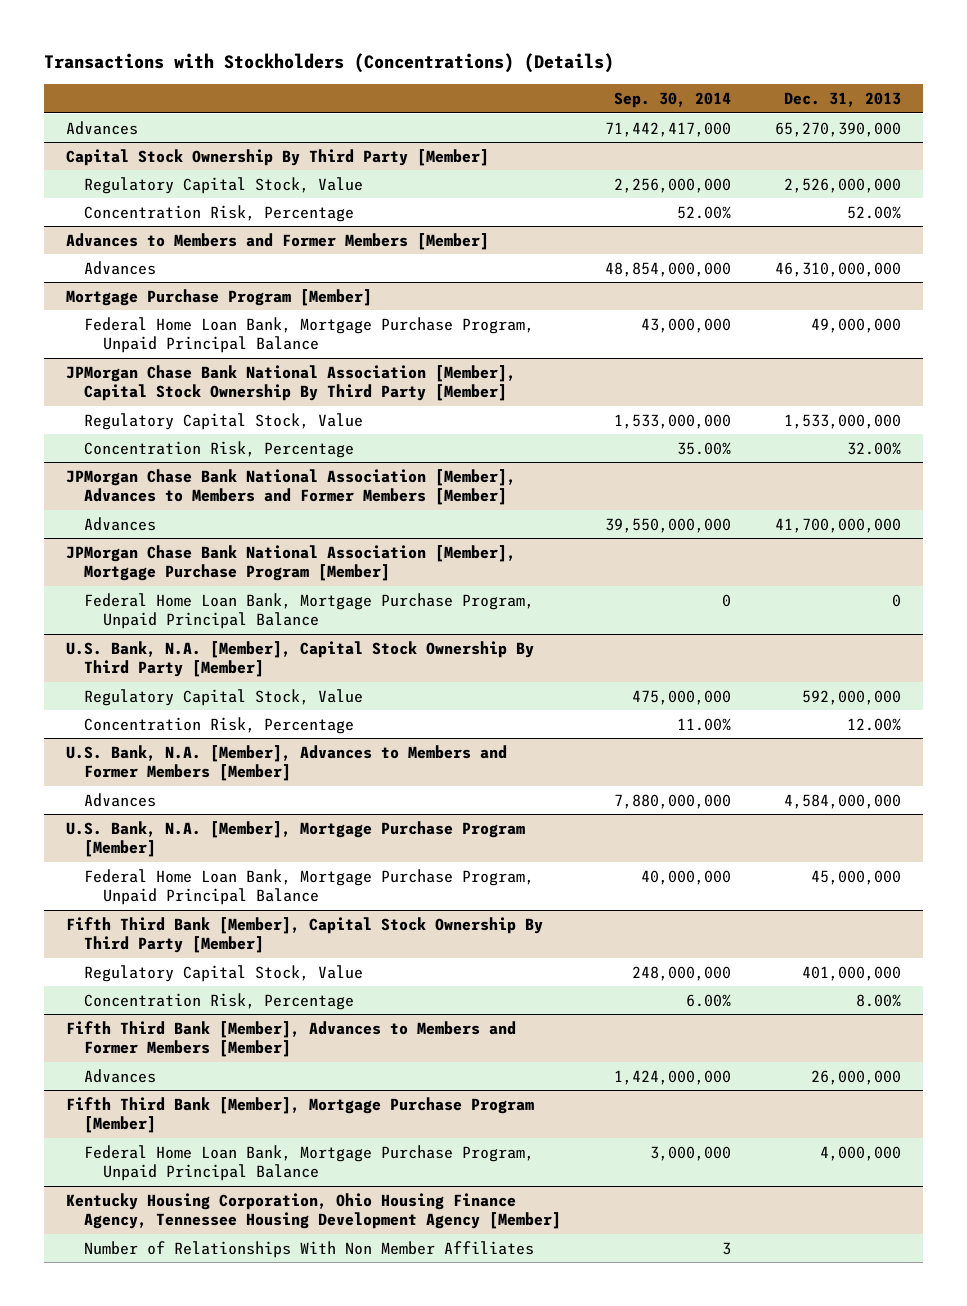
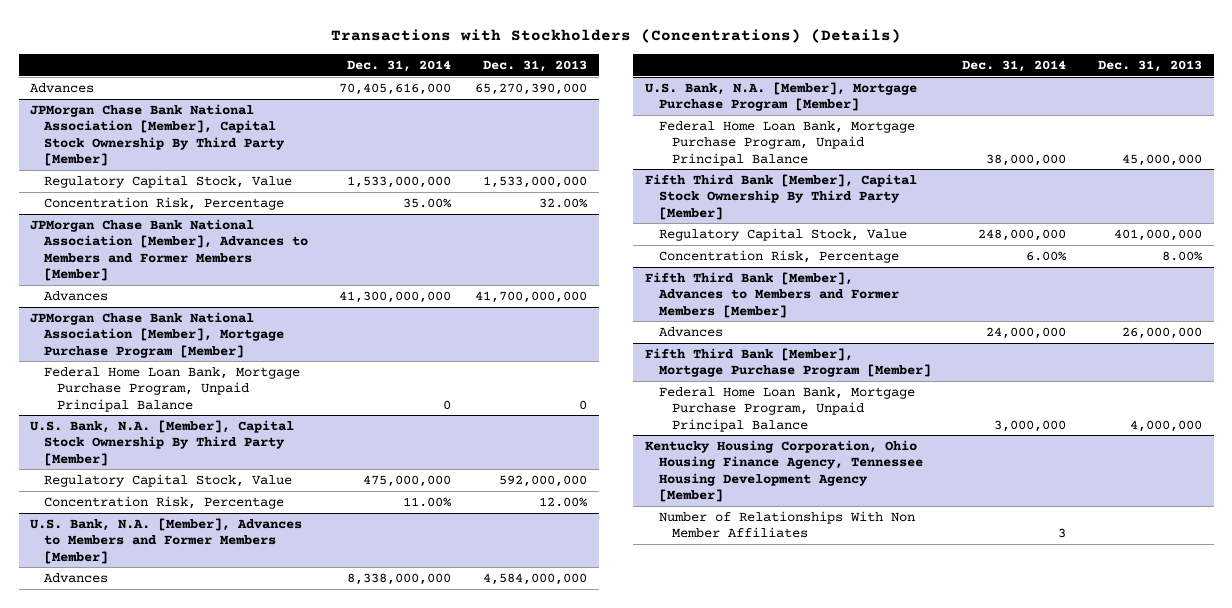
[613,91,731,108] Sep. 30, 2014 -> none
none -> [347,59,452,72] Dec. 31, 2014
[65,148,489,166] Capital Stock Ownership By Third Party [Member] -> none
[84,176,364,194] Regulatory Capital Stock, Value -> none
[84,204,355,222] Concentration Risk, Percentage -> none
[65,232,489,250] Advances to Members and Former Members [Member] -> none
[84,260,157,275] Advances -> none
[65,288,372,306] Mortgage Purchase Program [Member] -> none
[84,316,535,354] Federal Home Loan Bank, Mortgage Purchase Program, Unpaid Principal Balance -> none

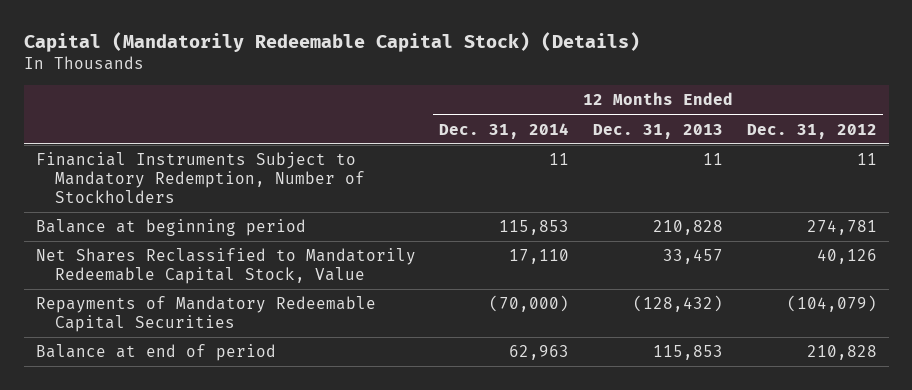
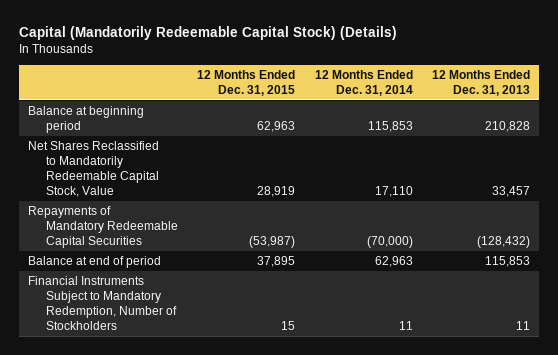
[746,123,877,139] Dec. 31, 2012 -> none
none -> [197,70,296,97] 12 Months Ended Dec. 31, 2015
[35,152,365,204] Financial Instruments Subject to Mandatory Redemption, Number of Stockholders -> [28,275,178,330] Financial Instruments Subject to Mandatory Redemption, Number of Stockholders

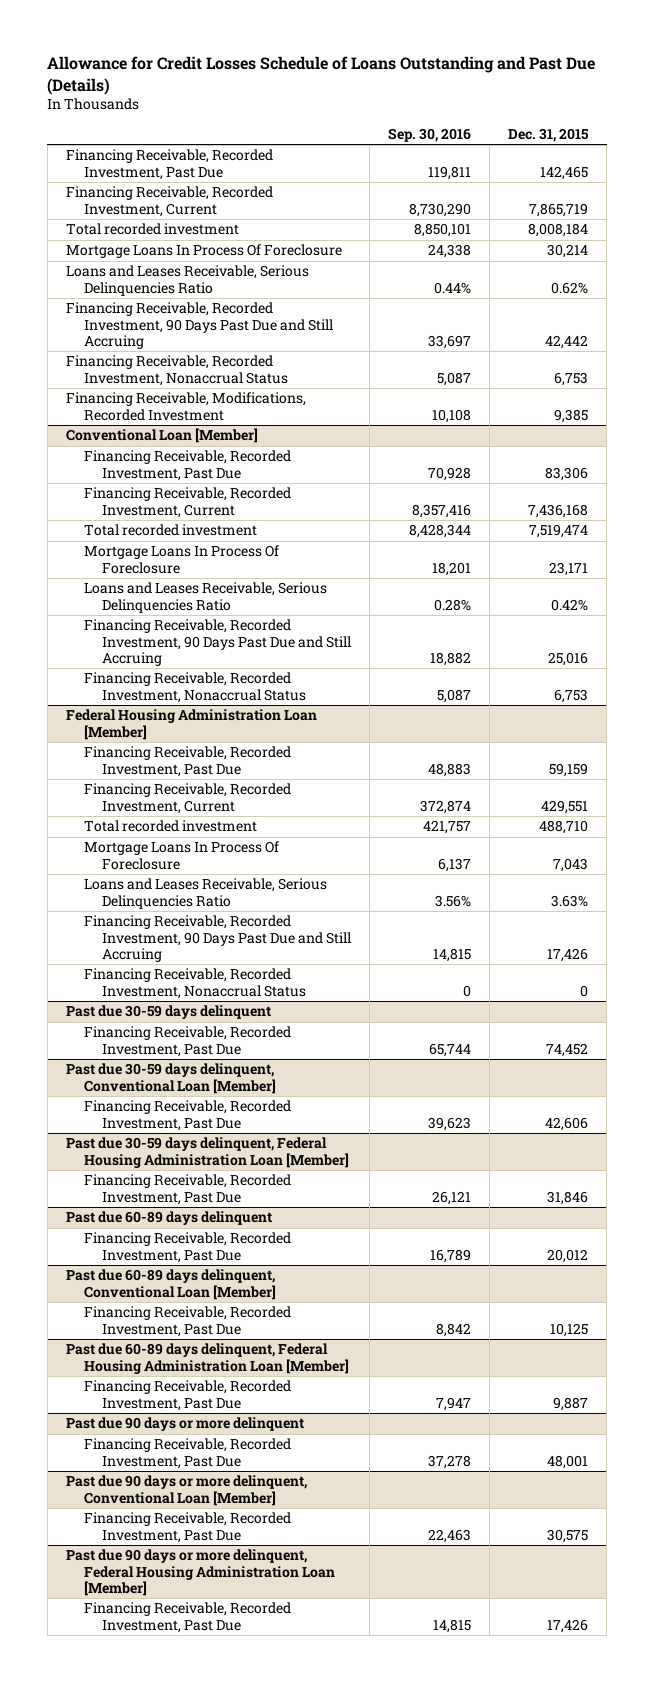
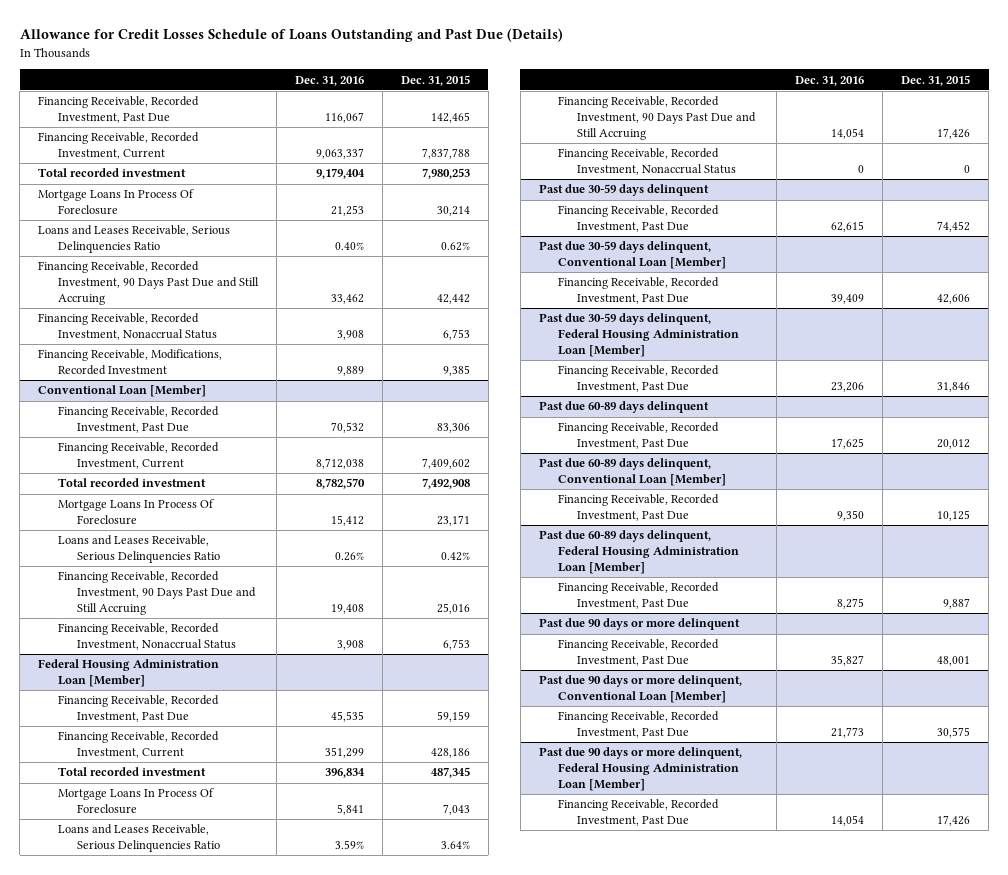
[388,127,472,142] Sep. 30, 2016 -> none
none -> [294,75,364,86] Dec. 31, 2016
[529,202,589,217] 7,865,719 -> [421,147,470,159] 7,837,788
[528,223,589,238] 8,008,184 -> [421,168,470,180] 7,980,253
[528,503,589,518] 7,436,168 -> [421,457,470,469] 7,409,602
[529,524,589,539] 7,519,474 -> [421,478,470,490] 7,492,908
[541,799,589,814] 429,551 -> [430,747,470,758] 428,186
[539,820,589,835] 488,710 -> [430,767,470,779] 487,345
[551,894,589,907] 3.63% -> [440,840,470,849] 3.64%

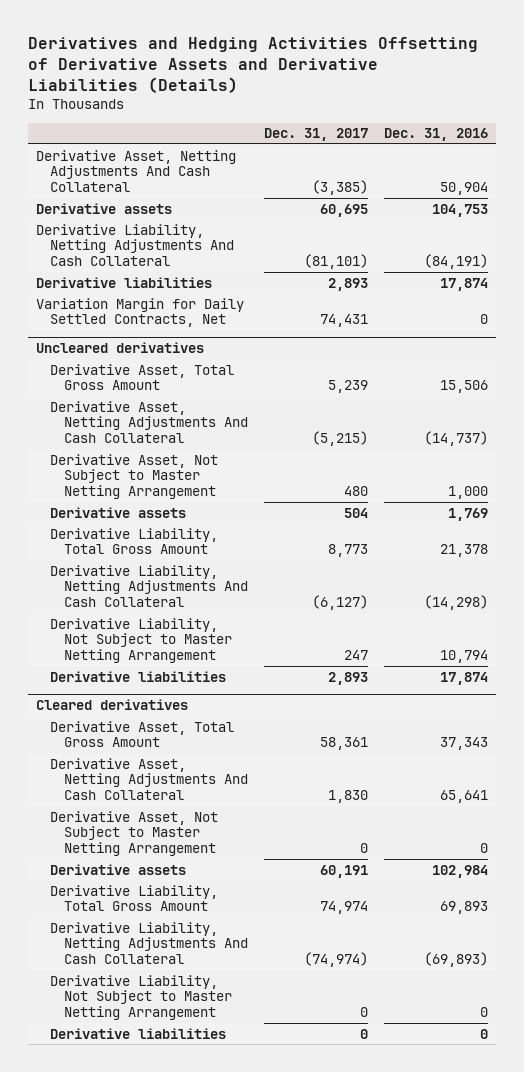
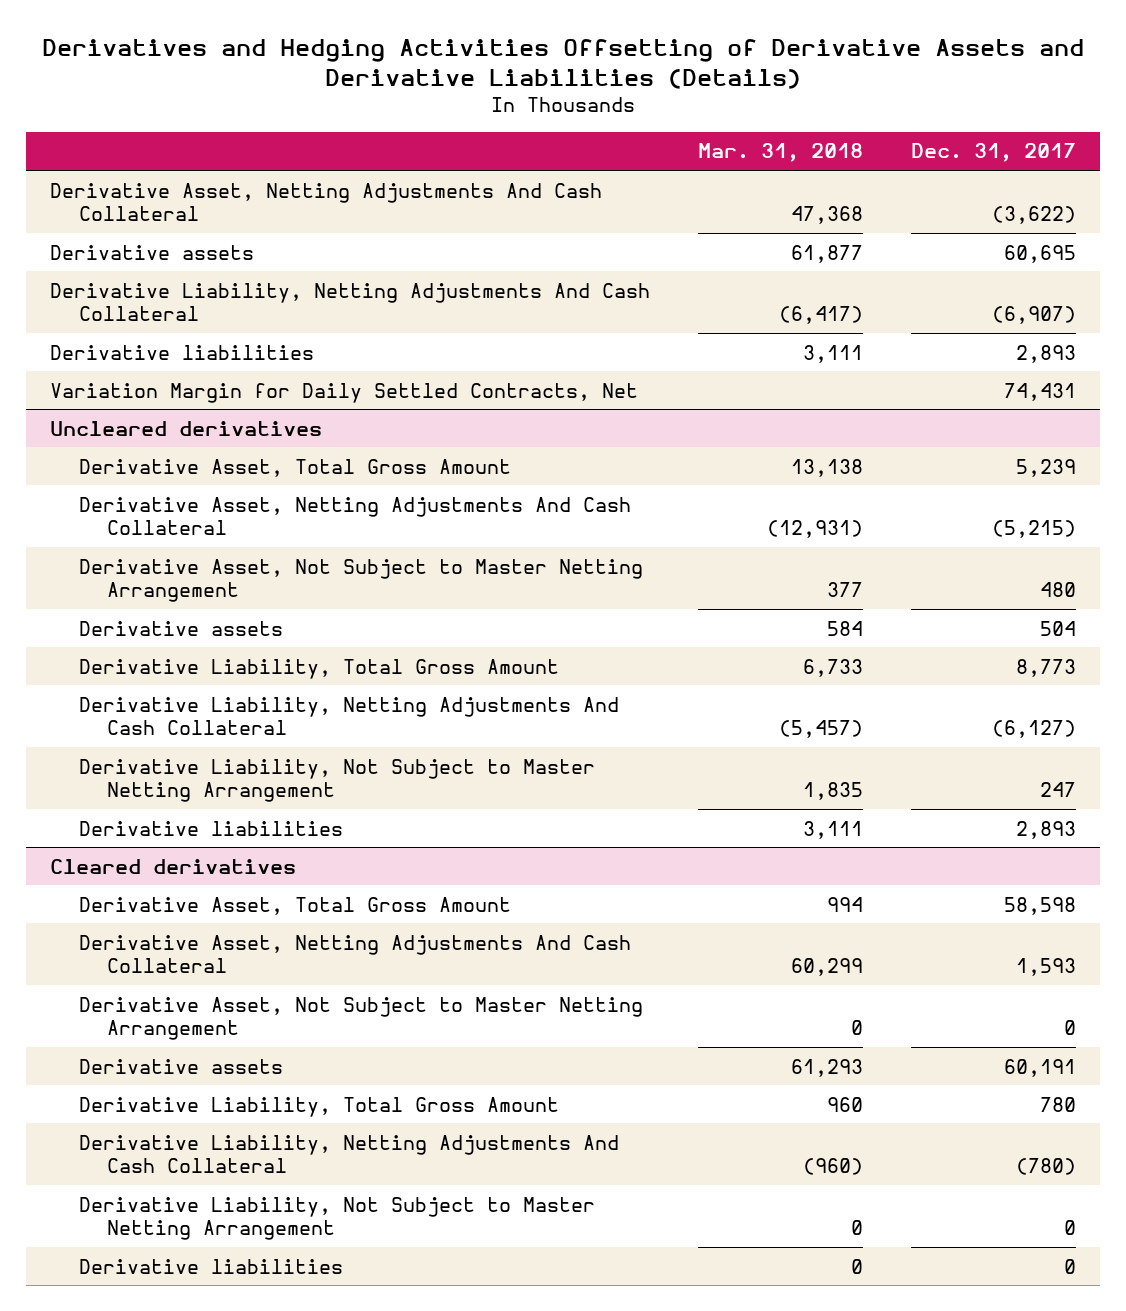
[384,128,489,142] Dec. 31, 2016 -> none
none -> [697,143,863,163] Mar. 31, 2018
[311,180,368,196] (3,385) -> [991,206,1076,225] (3,622)
[303,254,368,270] (81,101) -> [991,306,1076,325] (6,907)
[319,737,368,751] 58,361 -> [1003,896,1076,915] 58,598
[327,790,368,804] 1,830 -> [1015,958,1076,977] 1,593
[319,901,368,915] 74,974 -> [1039,1096,1076,1112] 780
[303,952,368,968] (74,974) -> [1015,1158,1076,1176] (780)

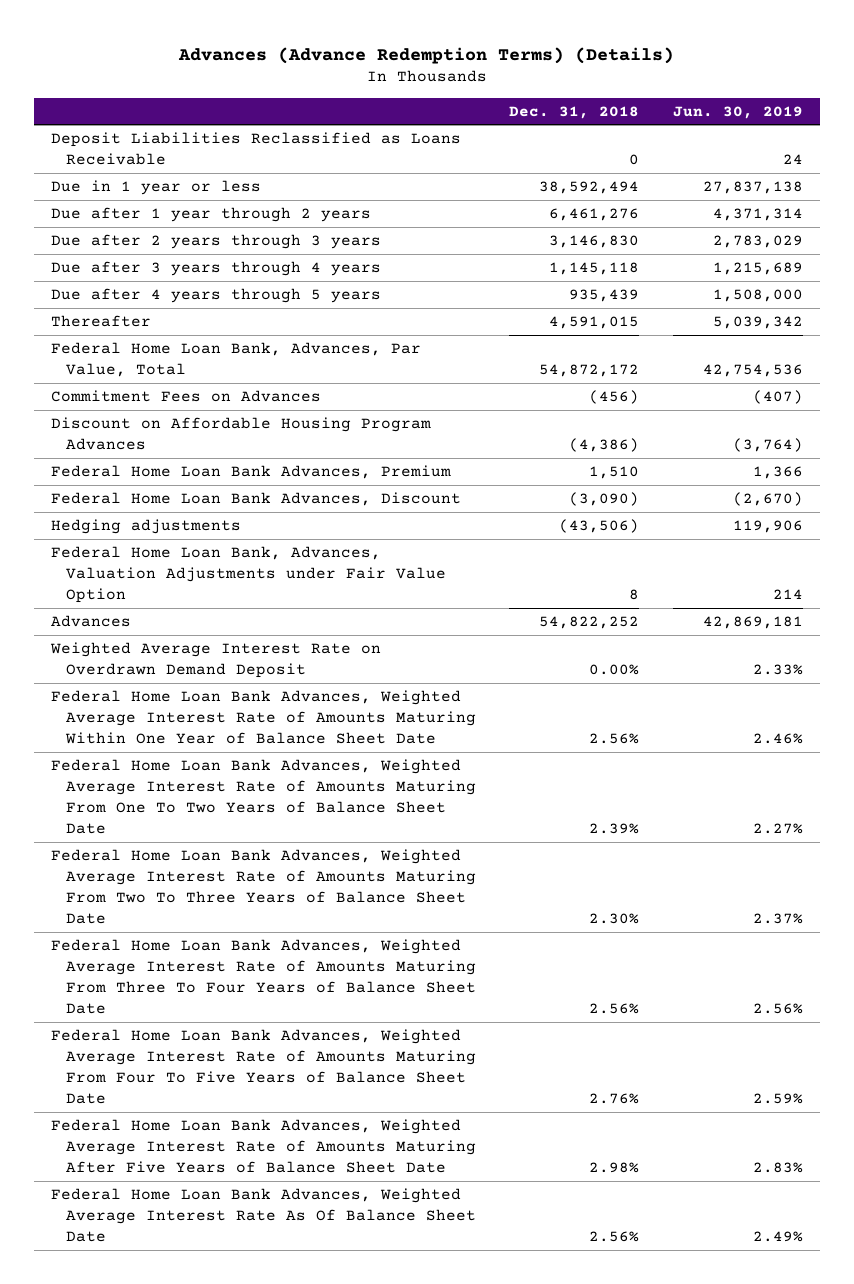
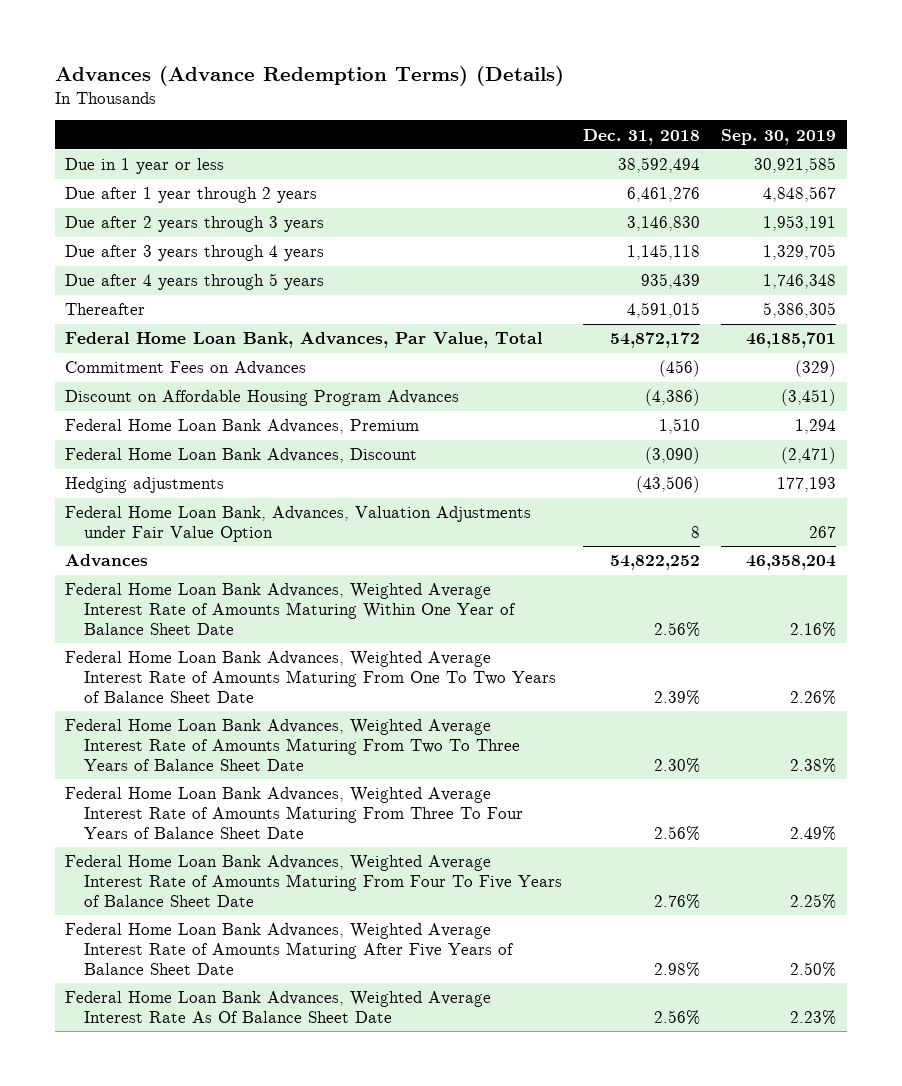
[672,105,803,119] Jun. 30, 2019 -> none
none -> [721,128,837,145] Sep. 30, 2019
[51,132,462,166] Deposit Liabilities Reclassified as Loans Receivable -> none
[50,642,382,679] Weighted Average Interest Rate on Overdrawn Demand Deposit -> none

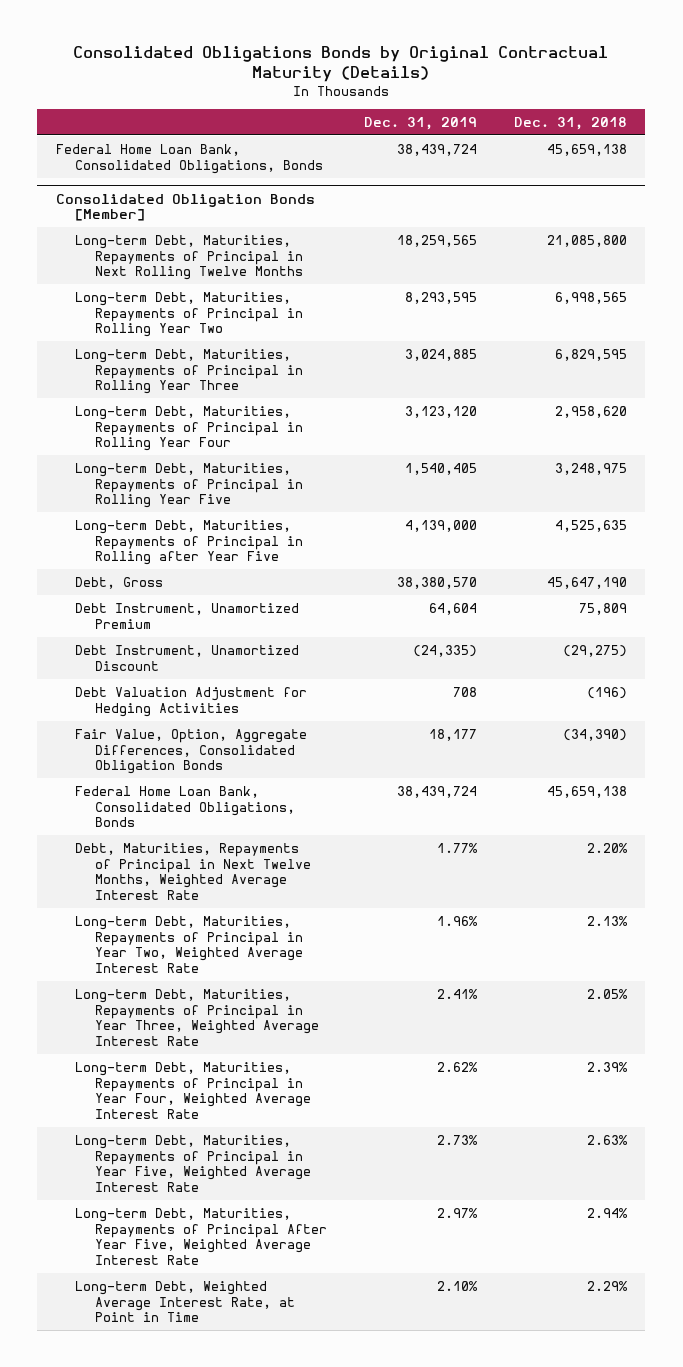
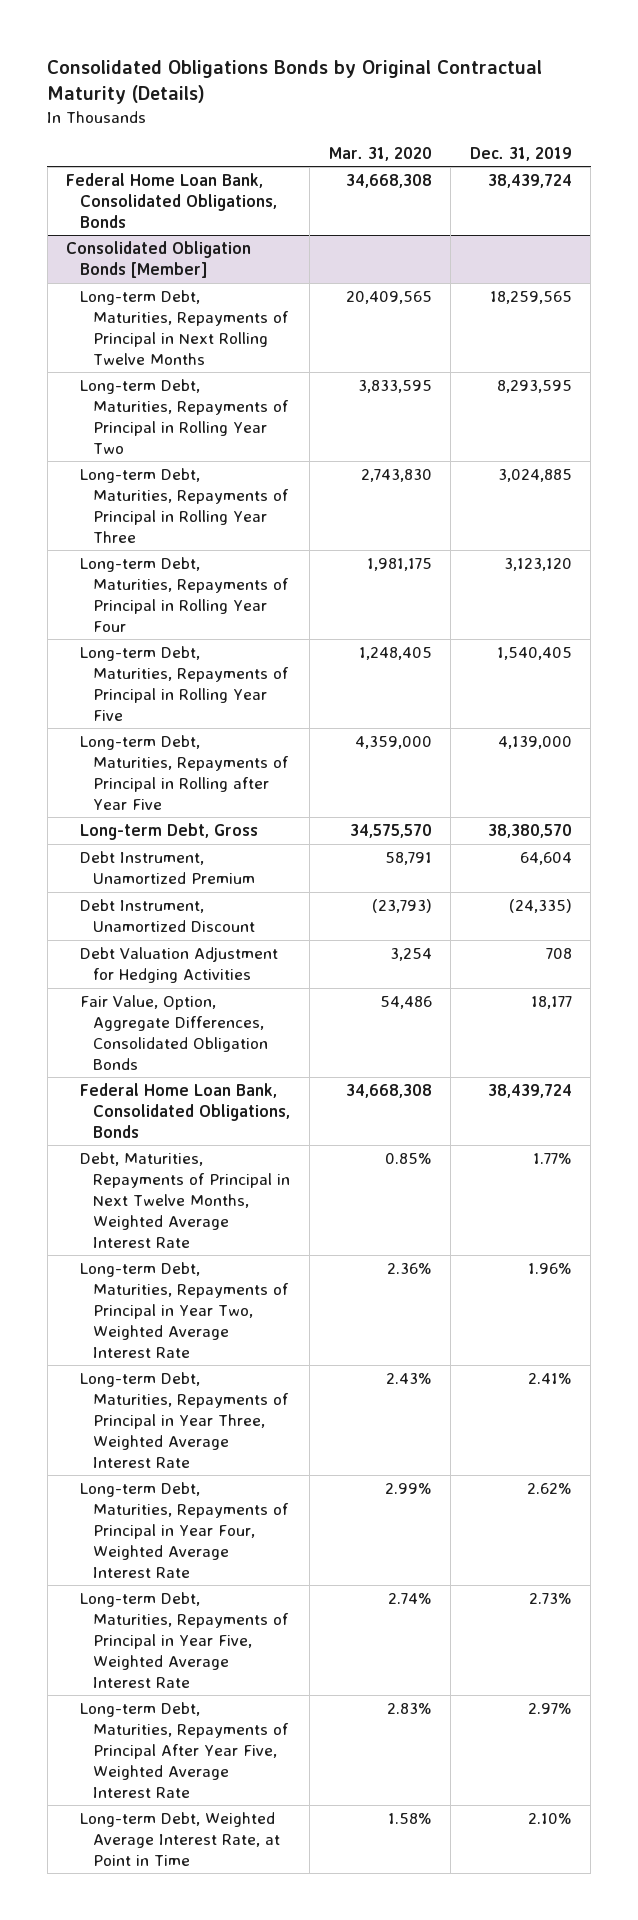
[513,116,627,130] Dec. 31, 2018 -> none
none -> [328,146,432,161] Mar. 31, 2020
[75,576,164,589] Debt, Gross -> [79,823,258,841] Long-term Debt, Gross

